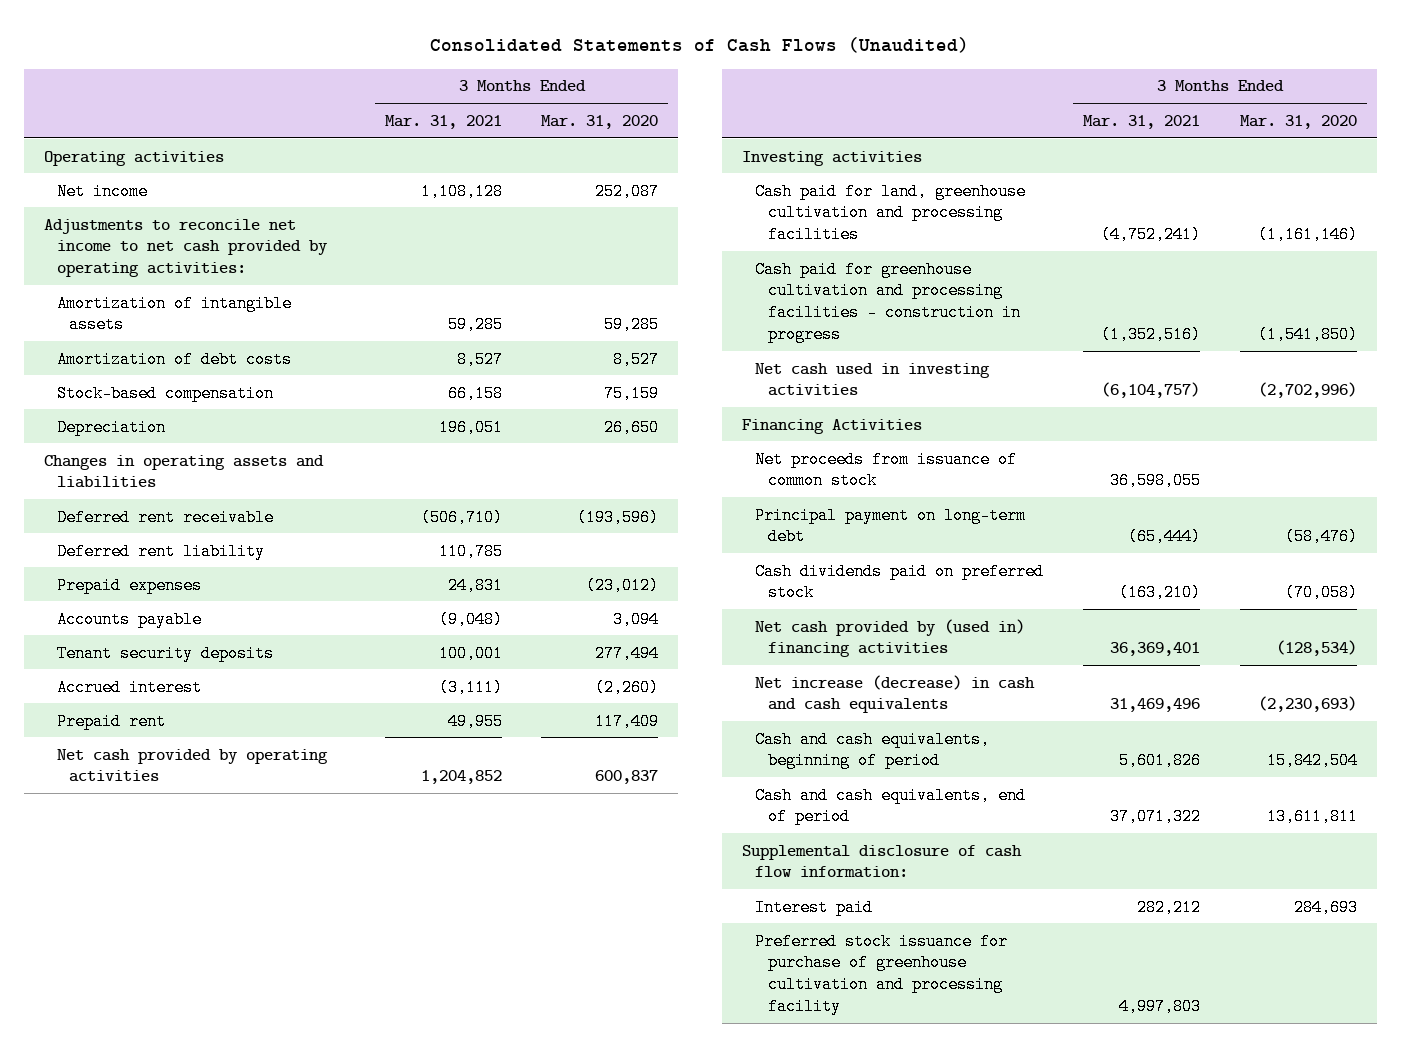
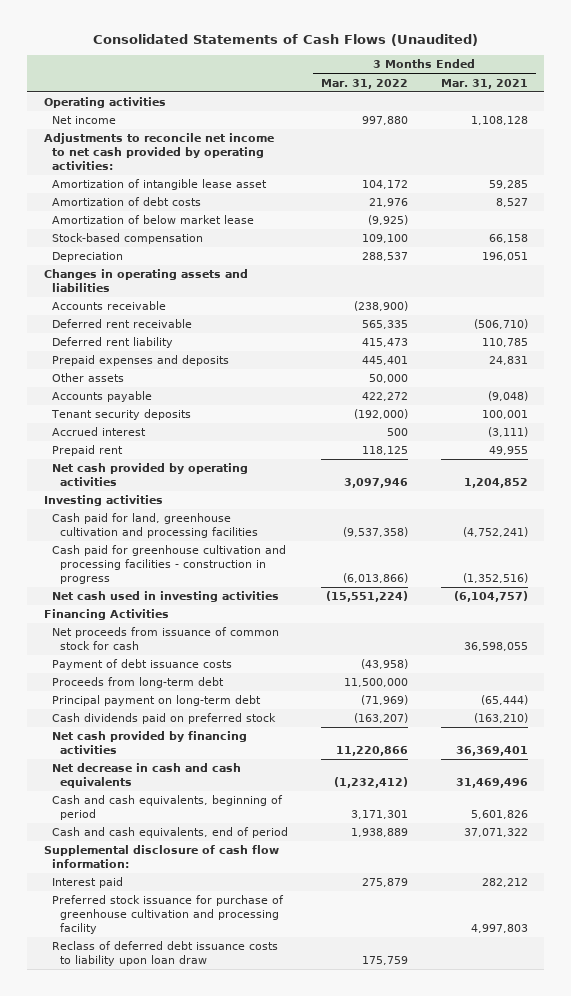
[541,114,659,129] Mar. 31, 2020 -> none
none -> [320,78,408,89] Mar. 31, 2022
[56,294,292,334] Amortization of intangible assets -> [51,179,267,191] Amortization of intangible lease asset
none -> [51,215,254,225] Amortization of below market lease
none -> [51,301,166,311] Accounts receivable
[56,576,202,594] Prepaid expenses -> [51,355,229,367] Prepaid expenses and deposits
none -> [51,373,124,383] Other assets
[754,450,1017,490] Net proceeds from issuance of common stock -> [51,627,279,651] Net proceeds from issuance of common stock for cash
none -> [51,659,232,671] Payment of debt issuance costs
none -> [51,677,224,689] Proceeds from long-term debt
[754,618,1025,658] Net cash provided by (used in) financing activities -> [51,731,247,755] Net cash provided by financing activities
[754,674,1035,714] Net increase (decrease) in cash and cash equivalents -> [51,763,241,789] Net decrease in cash and cash equivalents
none -> [51,941,278,967] Reclass of deferred debt issuance costs to liability upon loan draw

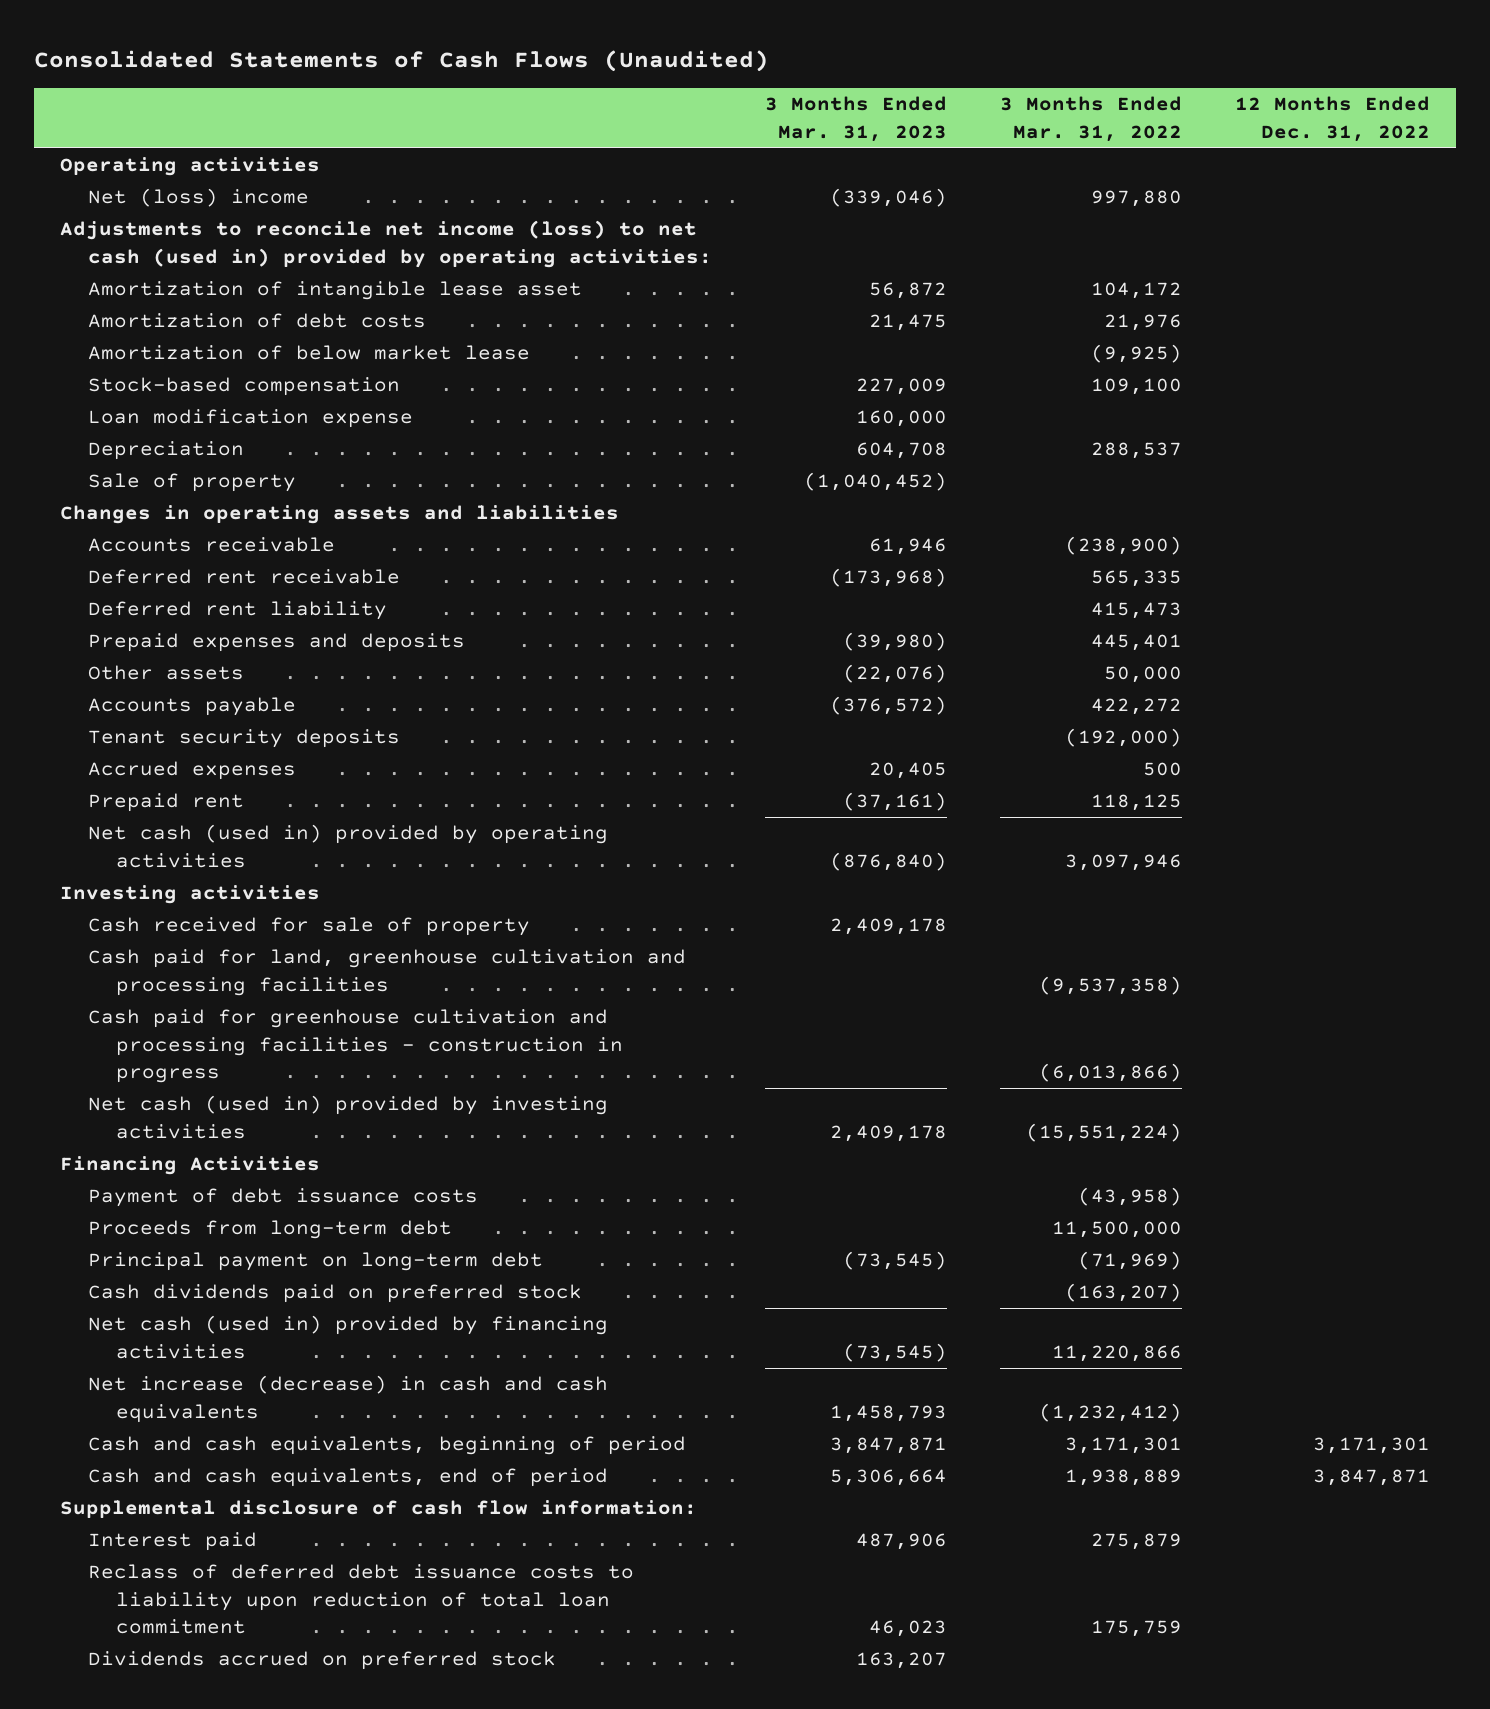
[440,78,528,89] Mar. 31, 2021 -> none
none -> [764,96,947,142] 3 Months Ended Mar. 31, 2023
none -> [1234,96,1430,142] 12 Months Ended Dec. 31, 2022
[51,116,116,125] Net income -> [88,188,310,208] Net (loss) income
[43,133,274,171] Adjustments to reconcile net income to net cash provided by operating activities: -> [60,220,713,268] Adjustments to reconcile net income (loss) to net cash (used in) provided by operating activities:
none -> [88,409,414,429] Loan modification expense
none -> [88,473,297,493] Sale of property
[51,427,146,437] Accrued interest -> none
none -> [88,761,297,781] Accrued expenses
[51,463,248,487] Net cash provided by operating activities -> [88,824,609,868] Net cash (used in) provided by operating activities
none -> [88,917,531,937] Cash received for sale of property
[51,591,279,603] Net cash used in investing activities -> [88,1095,609,1139] Net cash (used in) provided by investing activities
[51,627,279,651] Net proceeds from issuance of common stock for cash -> none
[51,731,247,755] Net cash provided by financing activities -> [88,1315,609,1359] Net cash (used in) provided by financing activities
[51,763,241,789] Net decrease in cash and cash equivalents -> [88,1375,609,1423] Net increase (decrease) in cash and cash equivalents
[51,895,284,935] Preferred stock issuance for purchase of greenhouse cultivation and processing facility -> none
[51,941,278,967] Reclass of deferred debt issuance costs to liability upon loan draw -> [88,1564,635,1635] Reclass of deferred debt issuance costs to liability upon reduction of total loan commitment
none -> [88,1651,557,1671] Dividends accrued on preferred stock

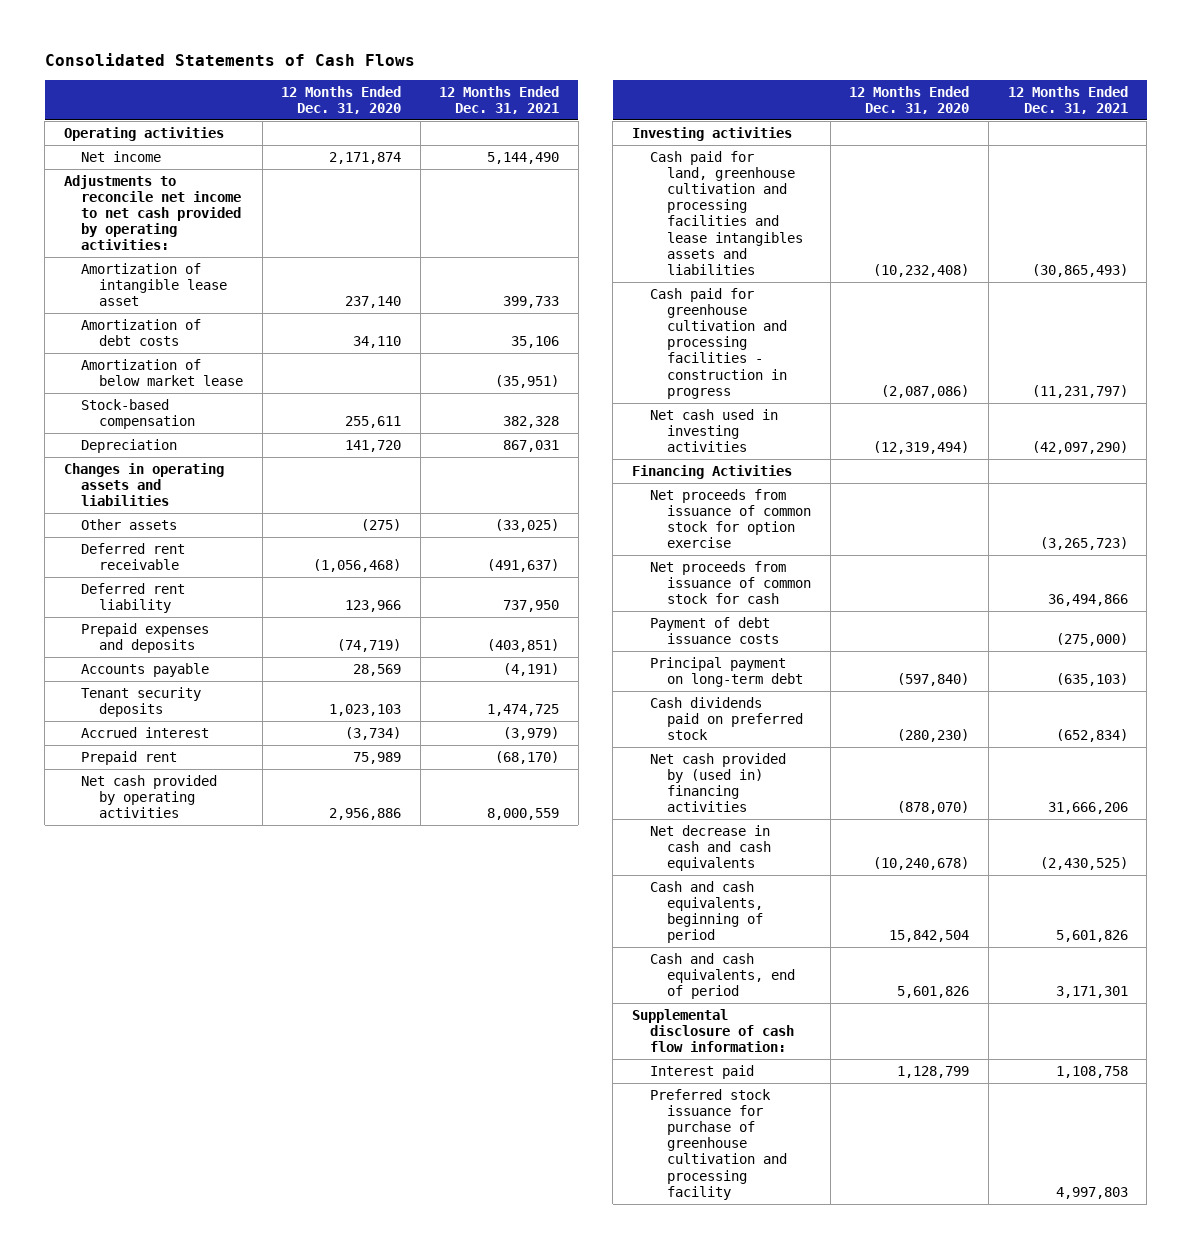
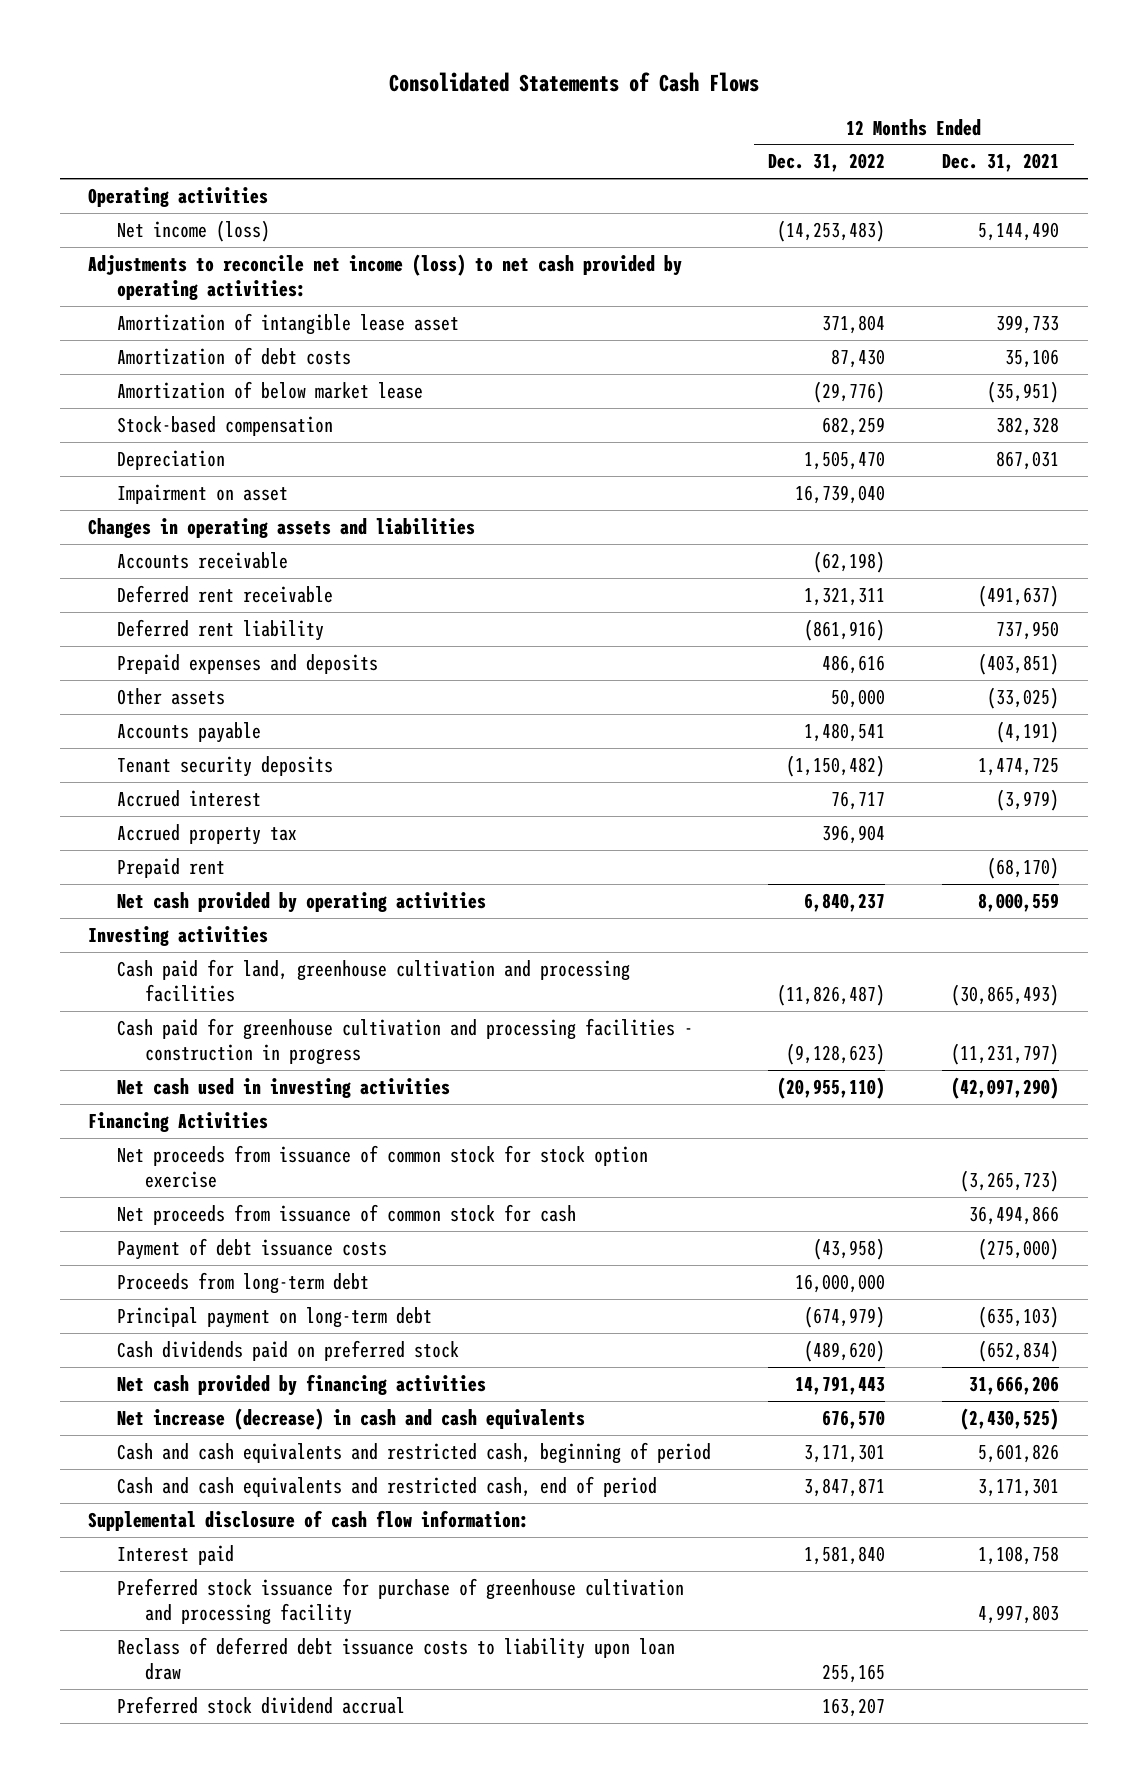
[281,85,402,114] 12 Months Ended Dec. 31, 2020 -> none
none -> [767,153,885,173] Dec. 31, 2022
[81,150,162,162] Net income -> [116,219,270,242] Net income (loss)
[63,174,242,251] Adjustments to reconcile net income to net cash provided by operating activities: -> [88,253,683,301] Adjustments to reconcile net income (loss) to net cash provided by operating activities:
none -> [116,483,288,504] Impairment on asset
none -> [116,551,288,569] Accounts receivable
[81,518,178,530] Other assets -> [116,687,225,705] Other assets
none -> [116,823,297,845] Accrued property tax
[649,150,804,275] Cash paid for land, greenhouse cultivation and processing facilities and lease intangibles assets and liabilities -> [116,958,630,1003] Cash paid for land, greenhouse cultivation and processing facilities
[649,488,812,549] Net proceeds from issuance of common stock for option exercise -> [116,1144,648,1189] Net proceeds from issuance of common stock for stock option exercise
none -> [116,1271,369,1294] Proceeds from long-term debt
[649,752,786,813] Net cash provided by (used in) financing activities -> [116,1373,486,1396] Net cash provided by financing activities
[649,824,772,872] Net decrease in cash and cash equivalents -> [116,1407,585,1430] Net increase (decrease) in cash and cash equivalents
[649,880,764,944] Cash and cash equivalents, beginning of period -> [116,1441,711,1464] Cash and cash equivalents and restricted cash, beginning of period
[649,952,796,1000] Cash and cash equivalents, end of period -> [116,1475,657,1497] Cash and cash equivalents and restricted cash, end of period
none -> [116,1636,675,1681] Reclass of deferred debt issuance costs to liability upon loan draw
none -> [116,1695,405,1714] Preferred stock dividend accrual

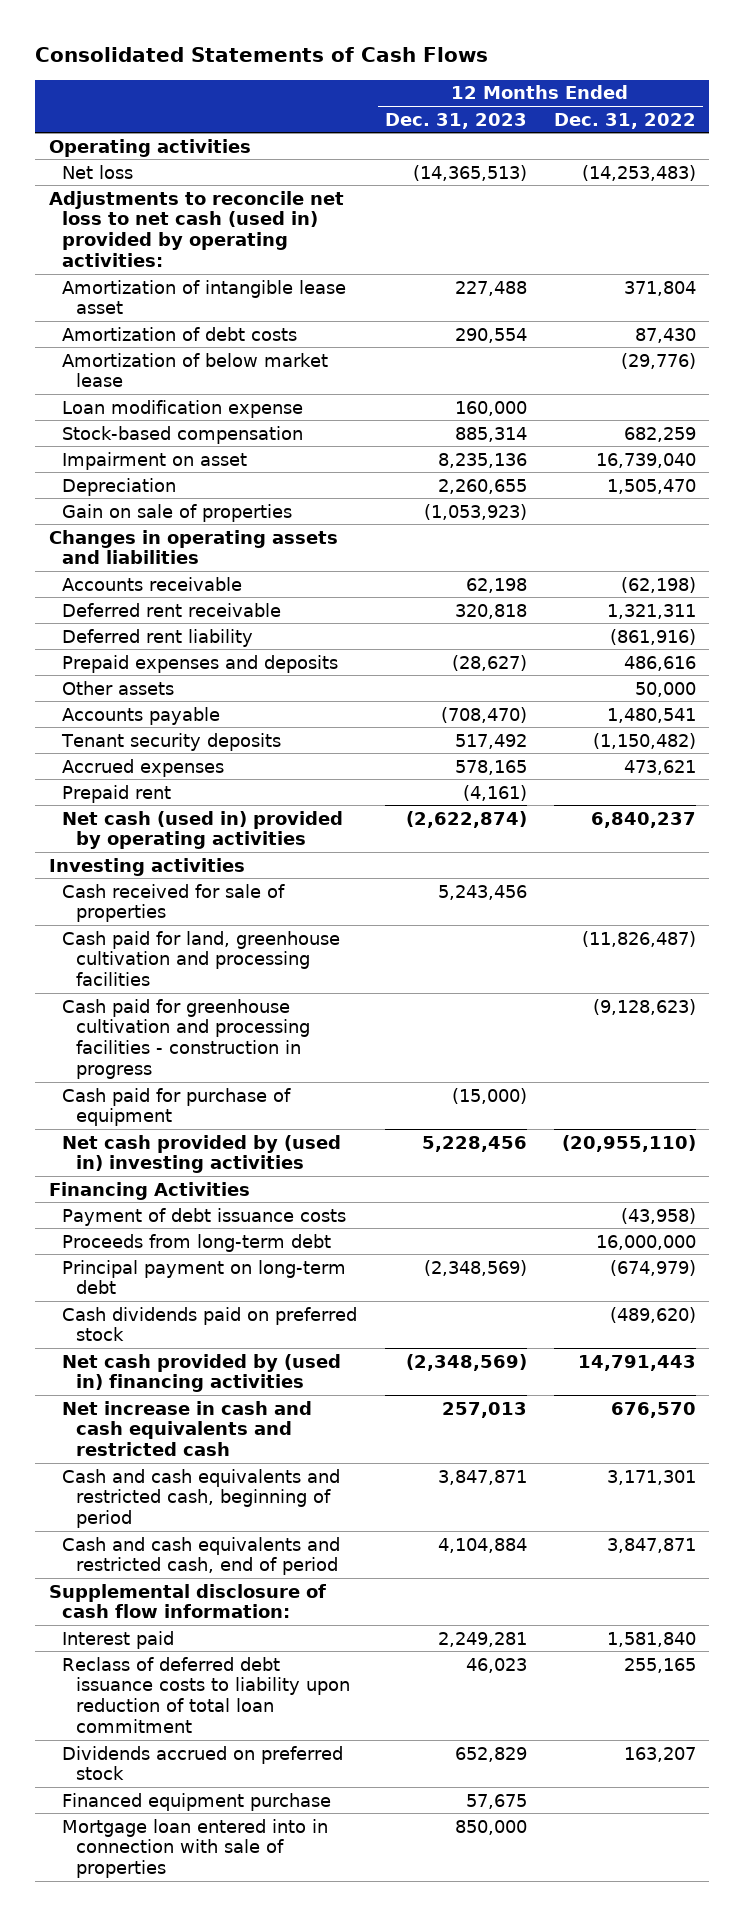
[942,153,1060,173] Dec. 31, 2021 -> none
none -> [384,112,527,129] Dec. 31, 2023
[116,219,270,242] Net income (loss) -> [62,164,134,179] Net loss
[88,253,683,301] Adjustments to reconcile net income (loss) to net cash provided by operating activities: -> [49,190,345,268] Adjustments to reconcile net loss to net cash (used in) provided by operating activities:
none -> [62,399,304,418] Loan modification expense
[116,449,225,470] Depreciation -> [62,477,177,496] Depreciation
none -> [62,503,293,522] Gain on sale of properties
[116,789,261,807] Accrued interest -> none
[116,823,297,845] Accrued property tax -> none
none -> [62,758,225,777] Accrued expenses
[116,891,486,913] Net cash provided by operating activities -> [62,810,344,850] Net cash (used in) provided by operating activities
none -> [62,883,286,923] Cash received for sale of properties
none -> [62,1087,292,1127] Cash paid for purchase of equipment
[116,1077,450,1098] Net cash used in investing activities -> [62,1134,342,1174] Net cash provided by (used in) investing activities
[116,1144,648,1189] Net proceeds from issuance of common stock for stock option exercise -> none
[116,1203,576,1225] Net proceeds from issuance of common stock for cash -> none
[116,1373,486,1396] Net cash provided by financing activities -> [62,1353,342,1393] Net cash provided by (used in) financing activities
[116,1407,585,1430] Net increase (decrease) in cash and cash equivalents -> [62,1400,313,1457] Net increase in cash and cash equivalents and restricted cash
[116,1577,684,1626] Preferred stock issuance for purchase of greenhouse cultivation and processing facility -> none
[116,1636,675,1681] Reclass of deferred debt issuance costs to liability upon loan draw -> [62,1656,350,1734] Reclass of deferred debt issuance costs to liability upon reduction of total loan commitment
[116,1695,405,1714] Preferred stock dividend accrual -> [62,1745,344,1781] Dividends accrued on preferred stock
none -> [62,1792,332,1811] Financed equipment purchase
none -> [62,1818,329,1879] Mortgage loan entered into in connection with sale of properties

